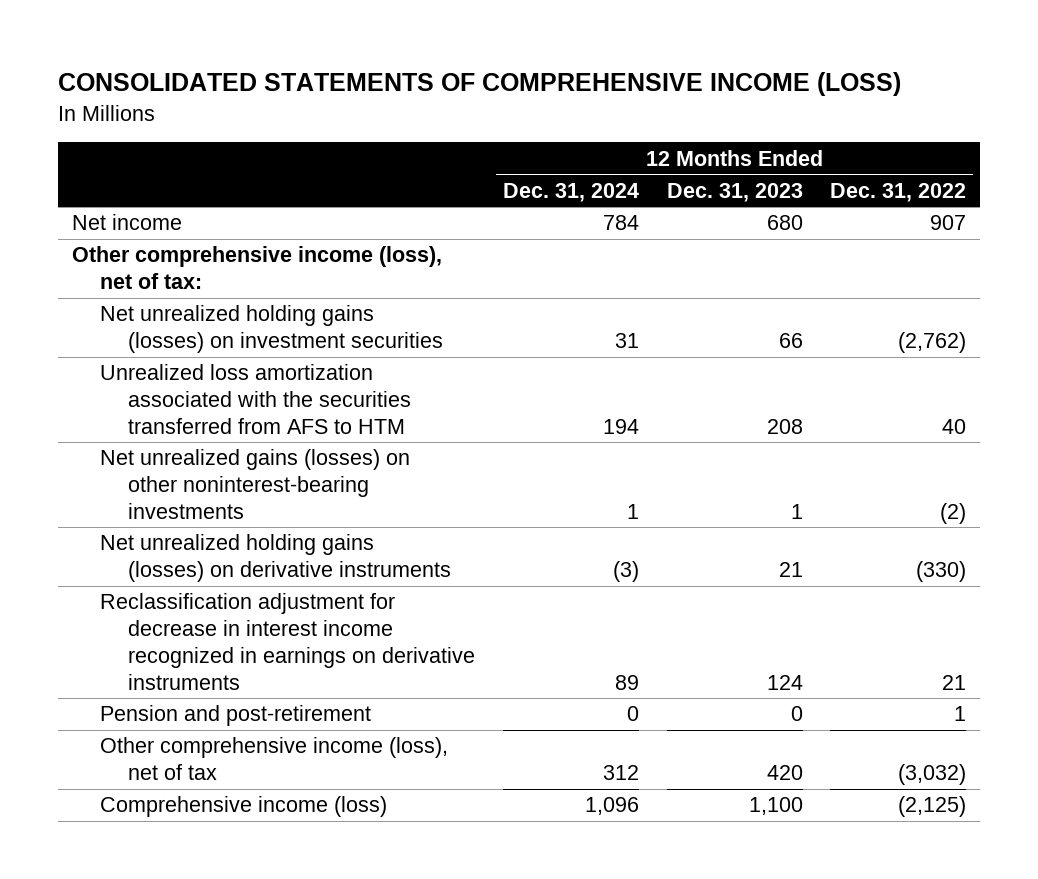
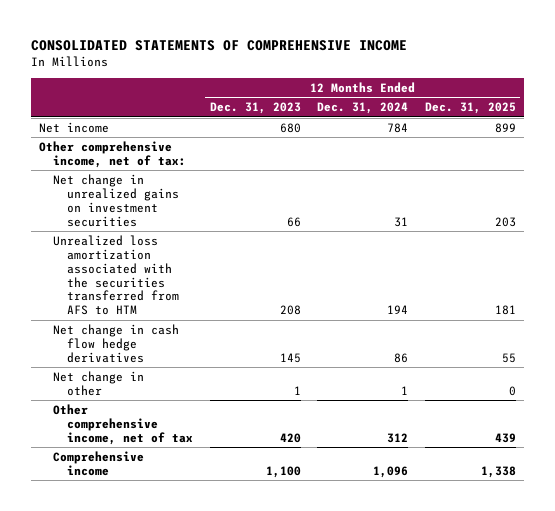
[57,72,901,97] CONSOLIDATED STATEMENTS OF COMPREHENSIVE INCOME (LOSS) -> [31,39,408,51] CONSOLIDATED STATEMENTS OF COMPREHENSIVE INCOME
[830,182,967,202] Dec. 31, 2022 -> none
none -> [424,102,516,115] Dec. 31, 2025
[71,246,442,290] Other comprehensive income (loss), net of tax: -> [39,140,187,168] Other comprehensive income, net of tax:
[99,305,443,354] Net unrealized holding gains (losses) on investment securities -> [53,173,180,227] Net change in unrealized gains on investment securities
[99,449,410,519] Net unrealized gains (losses) on other noninterest-bearing investments -> none
[99,534,451,583] Net unrealized holding gains (losses) on derivative instruments -> none
[99,593,475,690] Reclassification adjustment for decrease in interest income recognized in earnings on derivative instruments -> none
[99,705,371,727] Pension and post-retirement -> none
none -> [53,323,180,363] Net change in cash flow hedge derivatives
none -> [53,370,145,396] Net change in other
[99,737,448,781] Other comprehensive income (loss), net of tax -> [53,403,194,445] Other comprehensive income, net of tax
[99,796,387,818] Comprehensive income (loss) -> [53,450,145,476] Comprehensive income

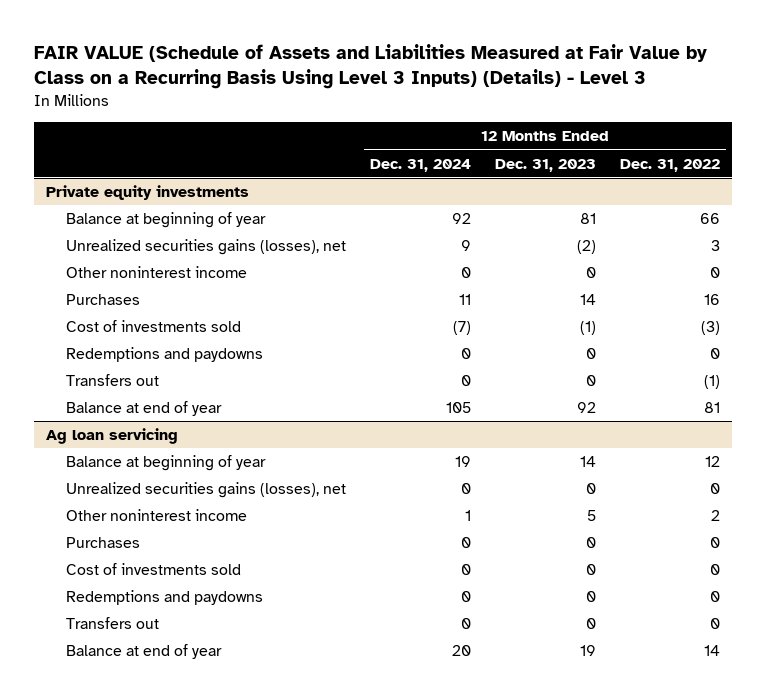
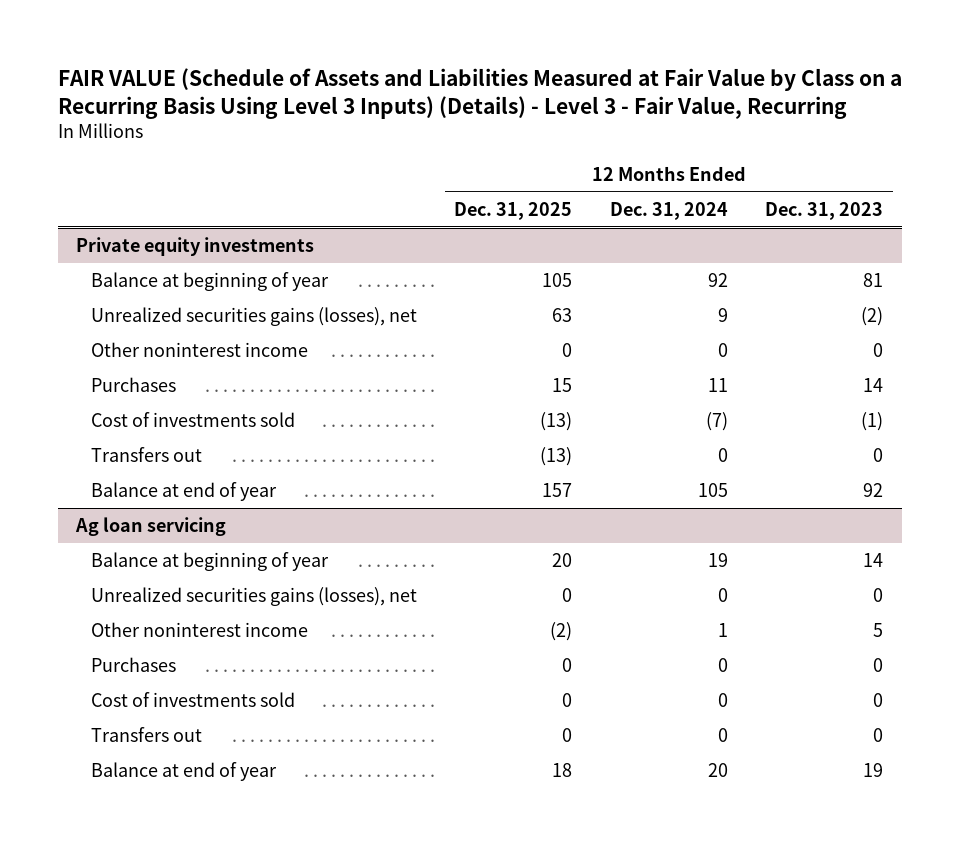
[34,44,708,90] FAIR VALUE (Schedule of Assets and Liabilities Measured at Fair Value by Class on a Recurring Basis Using Level 3 Inputs) (Details) - Level 3 -> [57,67,902,119] FAIR VALUE (Schedule of Assets and Liabilities Measured at Fair Value by Class on a Recurring Basis Using Level 3 Inputs) (Details) - Level 3 - Fair Value, Recurring
[619,158,720,172] Dec. 31, 2022 -> none
none -> [454,201,573,220] Dec. 31, 2025
[66,347,264,363] Redemptions and paydowns -> none
[66,590,264,606] Redemptions and paydowns -> none

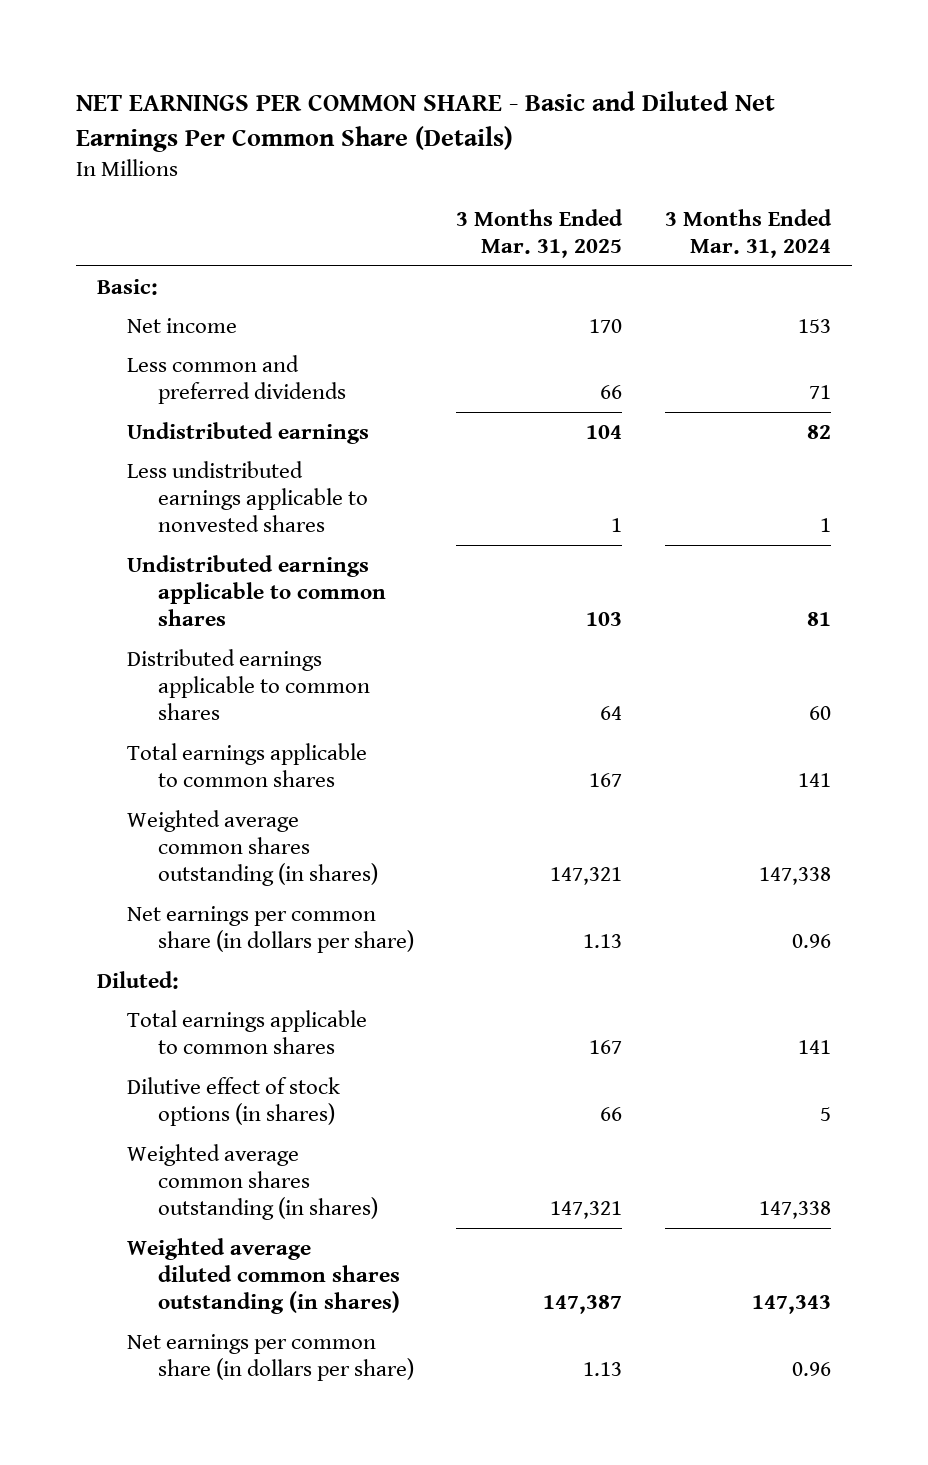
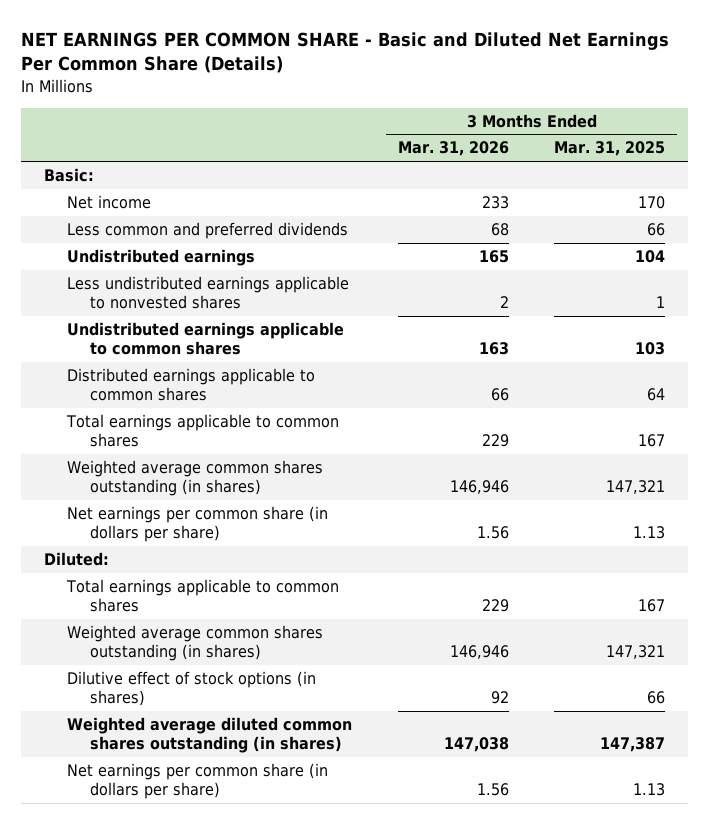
[664,208,832,258] 3 Months Ended Mar. 31, 2024 -> none
none -> [397,141,509,157] Mar. 31, 2026
[127,1076,341,1126] Dilutive effect of stock options (in shares) -> [66,671,316,707] Dilutive effect of stock options (in shares)

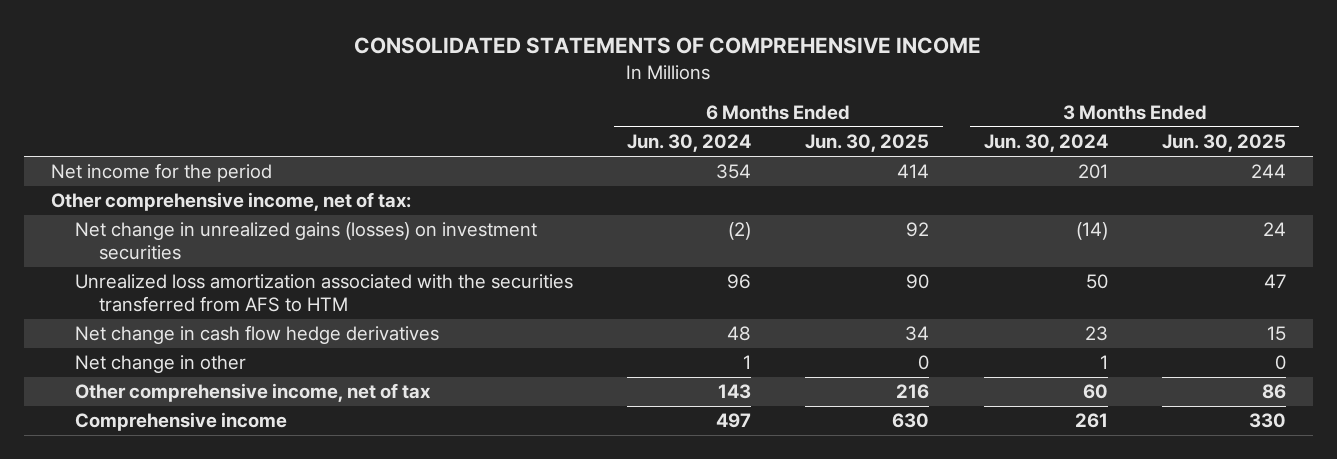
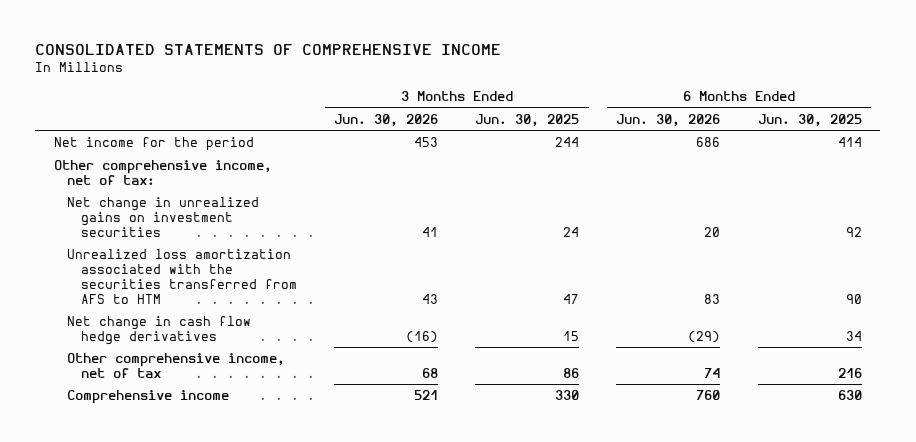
[627,134,752,153] Jun. 30, 2024 -> none
[983,134,1108,153] Jun. 30, 2024 -> none
none -> [334,113,439,127] Jun. 30, 2026
none -> [616,113,721,127] Jun. 30, 2026
[74,222,537,261] Net change in unrealized gains (losses) on investment securities -> [67,197,260,237] Net change in unrealized gains on investment securities
[74,355,246,374] Net change in other -> none

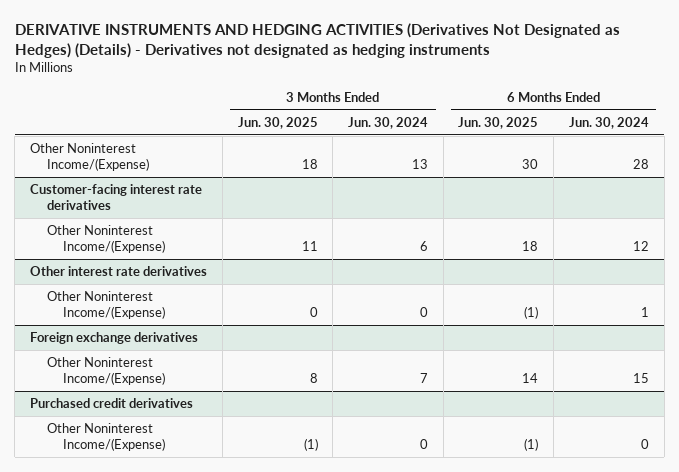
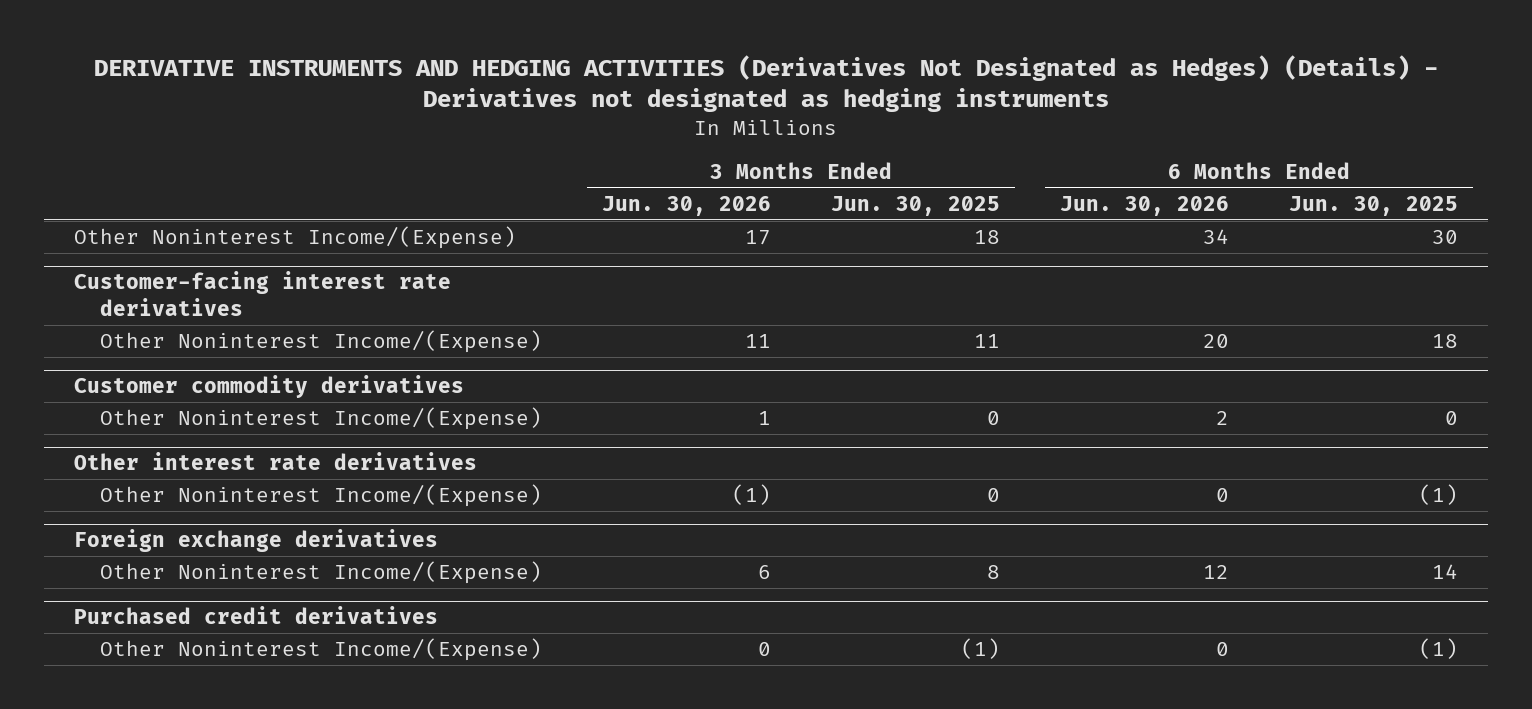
[347,116,428,129] Jun. 30, 2024 -> none
[568,116,649,129] Jun. 30, 2024 -> none
none -> [602,195,772,216] Jun. 30, 2026
none -> [1060,195,1230,216] Jun. 30, 2026
none -> [73,375,464,399] Customer commodity derivatives
none -> [99,407,542,431] Other Noninterest Income/(Expense)

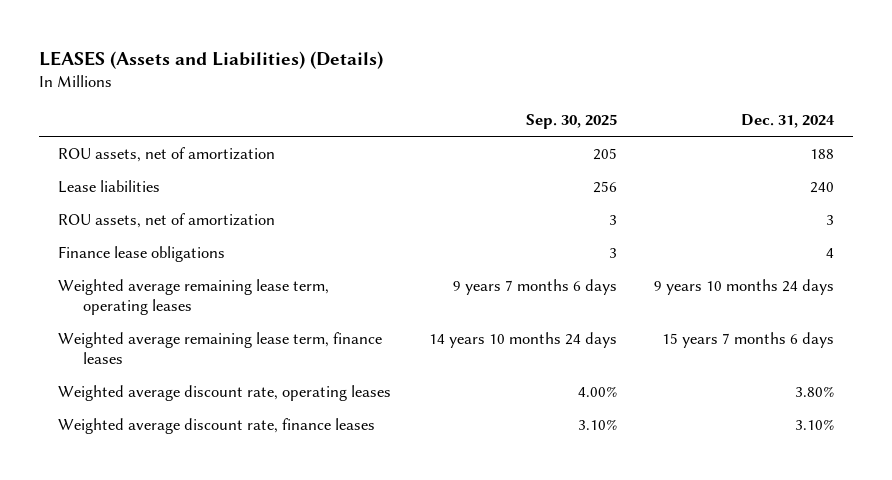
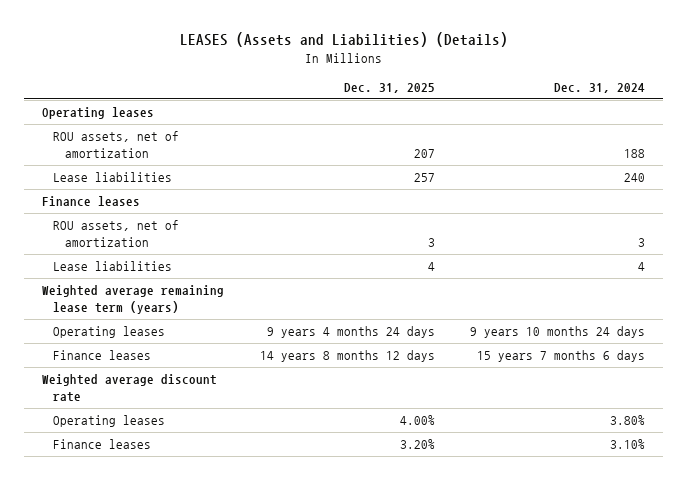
[525,113,617,129] Sep. 30, 2025 -> none
none -> [343,82,435,93] Dec. 31, 2025
none -> [41,107,154,120] Operating leases
none -> [41,196,140,207] Finance leases
[58,245,226,262] Finance lease obligations -> [53,261,173,272] Lease liabilities
none -> [41,285,224,314] Weighted average remaining lease term (years)
[58,278,330,316] Weighted average remaining lease term, operating leases -> [53,326,166,339] Operating leases
[58,331,383,365] Weighted average remaining lease term, finance leases -> [53,350,152,361] Finance leases
none -> [41,374,217,402] Weighted average discount rate
[58,384,392,401] Weighted average discount rate, operating leases -> [53,415,166,428] Operating leases
[58,417,376,434] Weighted average discount rate, finance leases -> [53,439,152,450] Finance leases

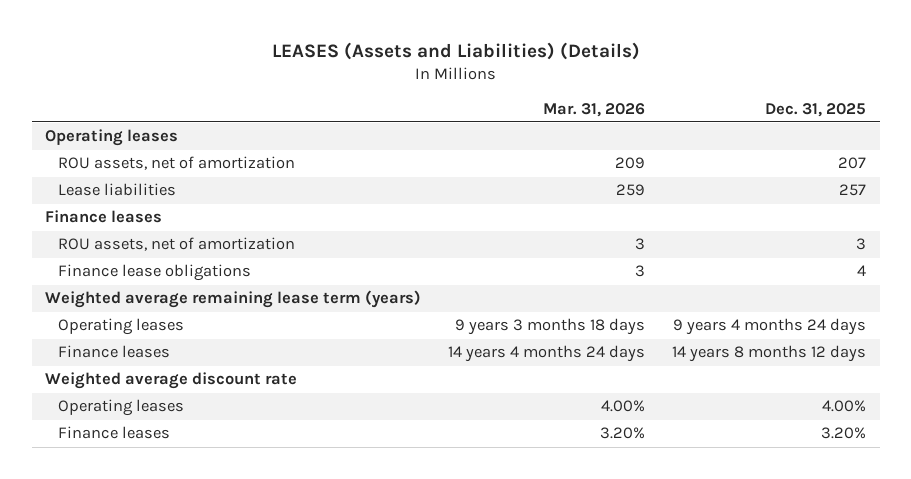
[554,82,646,93] Dec. 31, 2024 -> none
none -> [543,102,646,117] Mar. 31, 2026
[53,261,173,272] Lease liabilities -> [57,264,251,282] Finance lease obligations

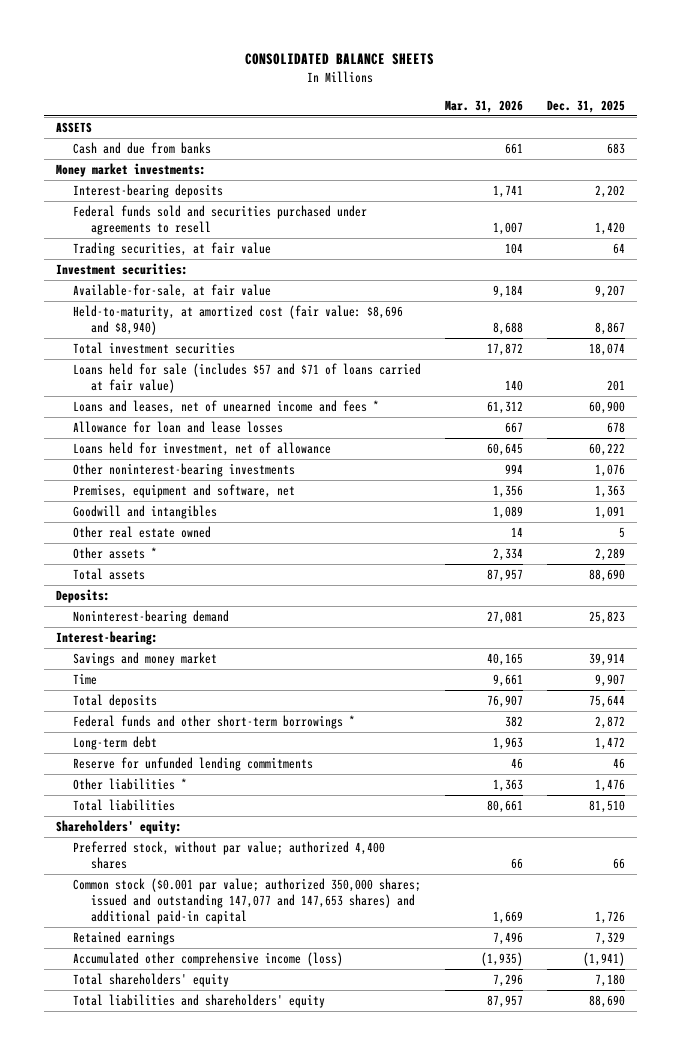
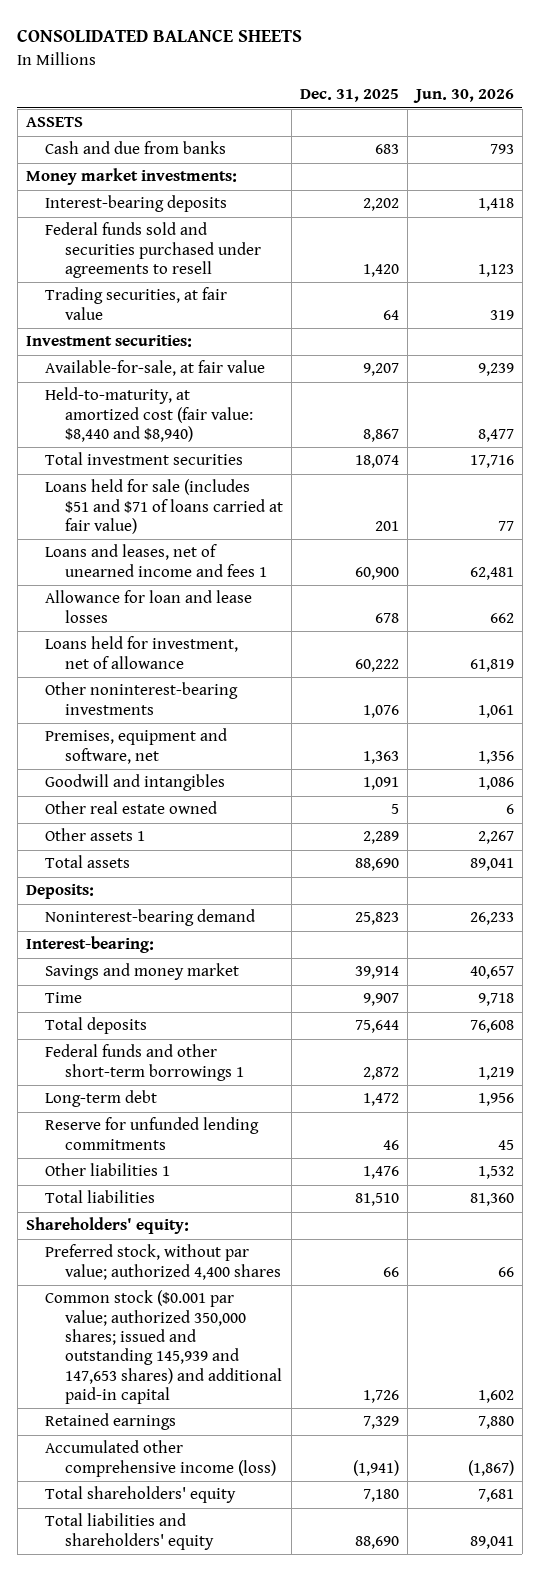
[444,100,523,114] Mar. 31, 2026 -> none
none -> [412,89,514,104] Jun. 30, 2026
[73,304,404,336] Held-to-maturity, at amortized cost (fair value: $8,696 and $8,940) -> [45,387,253,443] Held-to-maturity, at amortized cost (fair value: $8,440 and $8,940)
[73,362,422,394] Loans held for sale (includes $57 and $71 of loans carried at fair value) -> [45,479,283,535] Loans held for sale (includes $51 and $71 of loans carried at fair value)
[73,399,380,414] Loans and leases, net of unearned income and fees * -> [45,544,267,577] Loans and leases, net of unearned income and fees 1
[73,546,158,559] Other assets * -> [45,828,146,842] Other assets 1
[73,714,356,729] Federal funds and other short-term borrowings * -> [45,1044,244,1081] Federal funds and other short-term borrowings 1
[73,777,188,790] Other liabilities * -> [45,1163,171,1177] Other liabilities 1
[73,877,422,925] Common stock ($0.001 par value; authorized 350,000 shares; issued and outstanding 147,077 and 147,653 shares) and additional paid-in capital -> [45,1290,282,1405] Common stock ($0.001 par value; authorized 350,000 shares; issued and outstanding 145,939 and 147,653 shares) and additional paid-in capital

